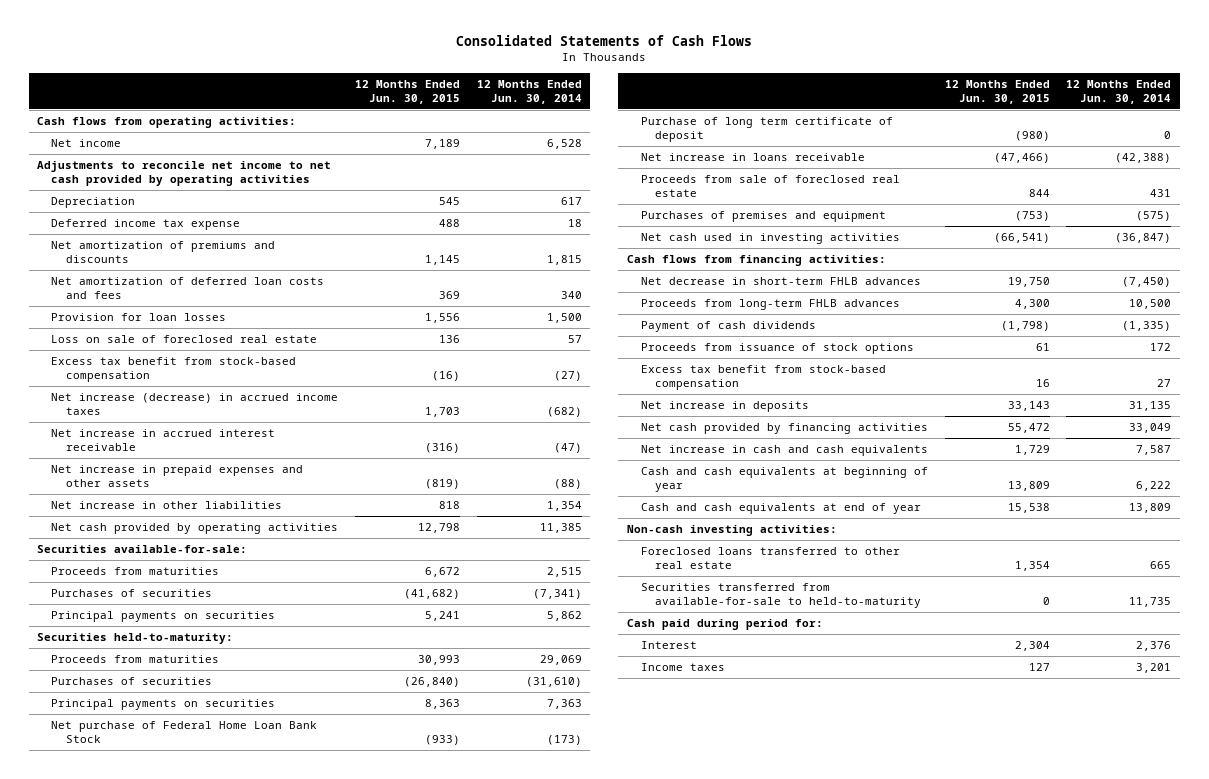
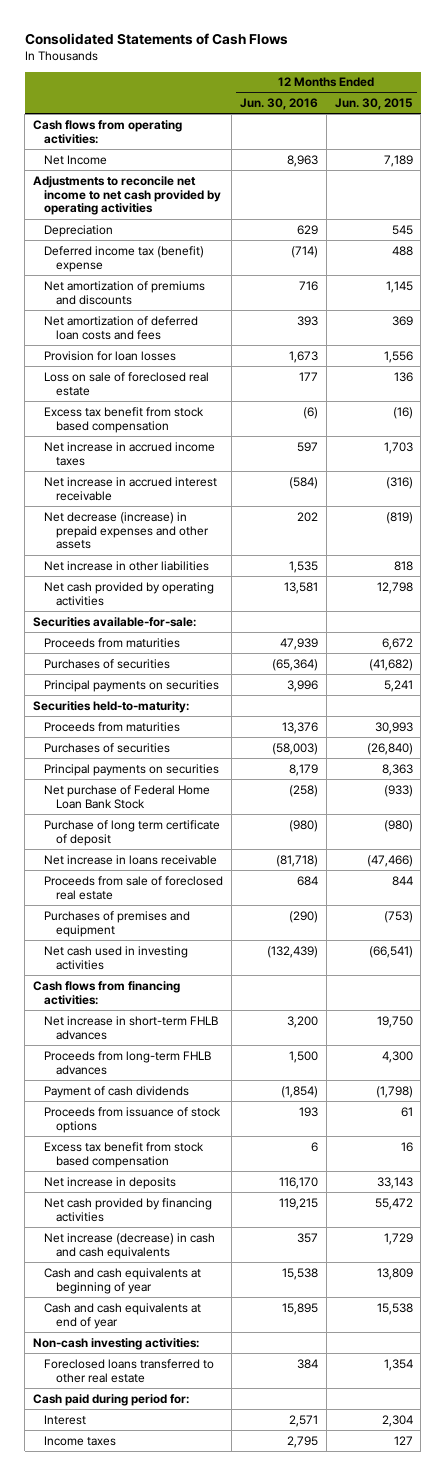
[476,79,582,104] 12 Months Ended Jun. 30, 2014 -> none
none -> [239,98,318,111] Jun. 30, 2016
[51,139,122,148] Net income -> [44,154,108,165] Net Income
[51,219,241,231] Deferred income tax expense -> [44,245,205,272] Deferred income tax (benefit) expense
[51,357,297,383] Excess tax benefit from stock-based compensation -> [44,406,205,433] Excess tax benefit from stock based compensation
[51,393,339,416] Net increase (decrease) in accrued income taxes -> [44,441,216,466] Net increase in accrued income taxes
[51,465,304,488] Net increase in prepaid expenses and other assets -> [44,511,209,550] Net decrease (increase) in prepaid expenses and other assets
[640,277,921,286] Net decrease in short-term FHLB advances -> [44,1015,219,1040] Net increase in short-term FHLB advances
[640,365,886,391] Excess tax benefit from stock-based compensation -> [44,1141,205,1168] Excess tax benefit from stock based compensation
[640,445,928,457] Net increase in cash and cash equivalents -> [44,1232,216,1259] Net increase (decrease) in cash and cash equivalents
[640,583,922,609] Securities transferred from available-for-sale to held-to-maturity -> none

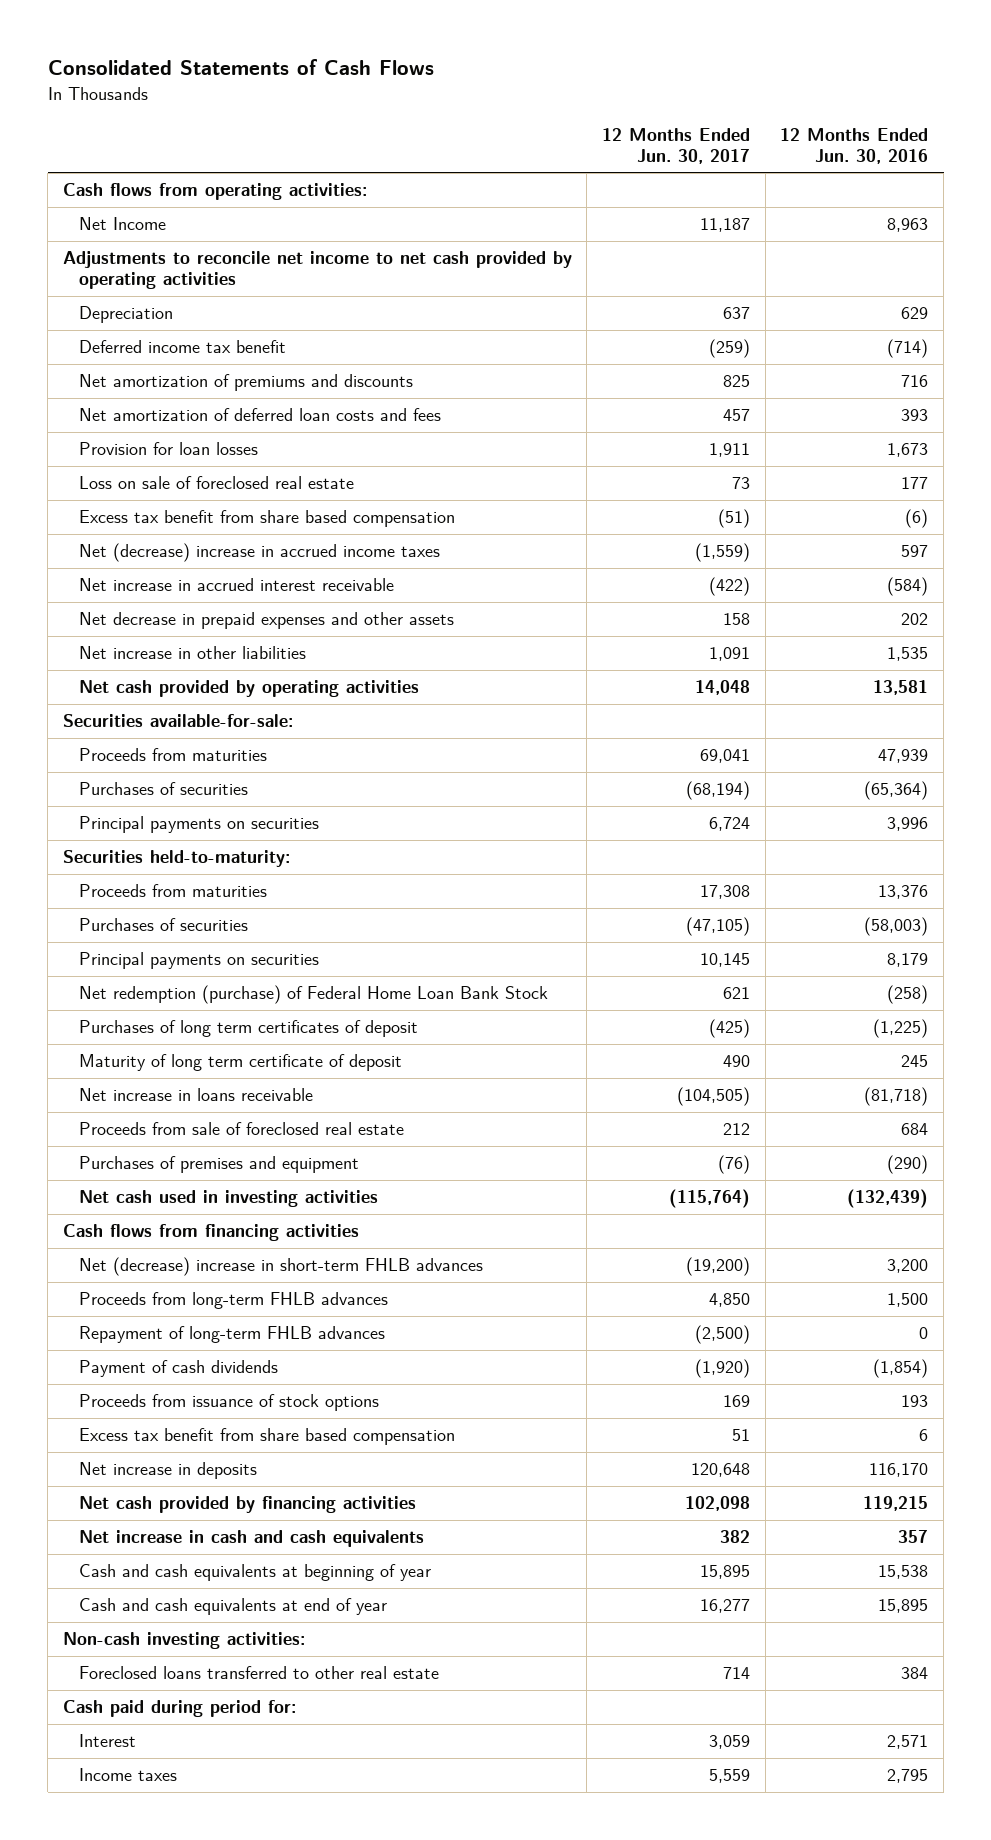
[334,98,413,111] Jun. 30, 2015 -> none
none -> [602,127,751,164] 12 Months Ended Jun. 30, 2017
[44,245,205,272] Deferred income tax (benefit) expense -> [79,340,287,354] Deferred income tax benefit
[44,406,205,433] Excess tax benefit from stock based compensation -> [79,510,456,528] Excess tax benefit from share based compensation
[44,441,216,466] Net increase in accrued income taxes -> [79,543,441,563] Net (decrease) increase in accrued income taxes
[44,511,209,550] Net decrease (increase) in prepaid expenses and other assets -> [79,612,455,630] Net decrease in prepaid expenses and other assets
[44,784,211,809] Net purchase of Federal Home Loan Bank Stock -> [79,985,549,1005] Net redemption (purchase) of Federal Home Loan Bank Stock
[44,819,221,846] Purchase of long term certificate of deposit -> [79,1020,419,1038] Purchases of long term certificates of deposit
[288,819,318,832] (980) -> [873,1019,929,1039] (1,225)
none -> [79,1054,403,1072] Maturity of long term certificate of deposit
[33,980,181,1005] Cash flows from financing activities: -> [62,1224,359,1242] Cash flows from financing activities
[44,1015,219,1040] Net increase in short-term FHLB advances -> [79,1257,484,1277] Net (decrease) increase in short-term FHLB advances
none -> [79,1326,386,1344] Repayment of long-term FHLB advances
[44,1141,205,1168] Excess tax benefit from stock based compensation -> [79,1428,456,1446] Excess tax benefit from share based compensation
[44,1232,216,1259] Net increase (decrease) in cash and cash equivalents -> [79,1530,425,1548] Net increase in cash and cash equivalents

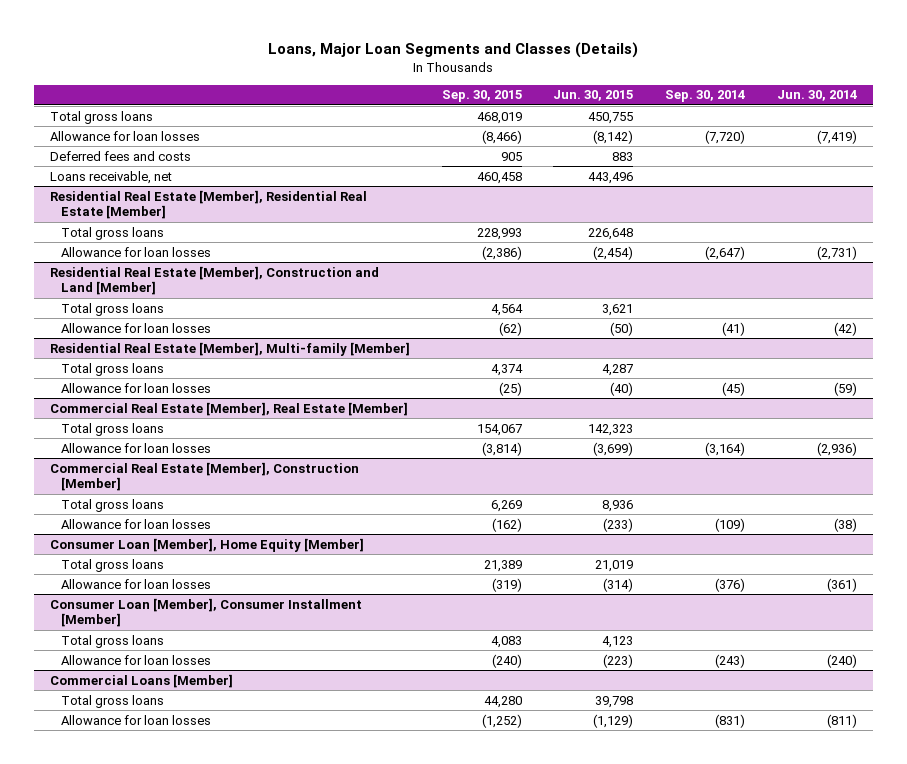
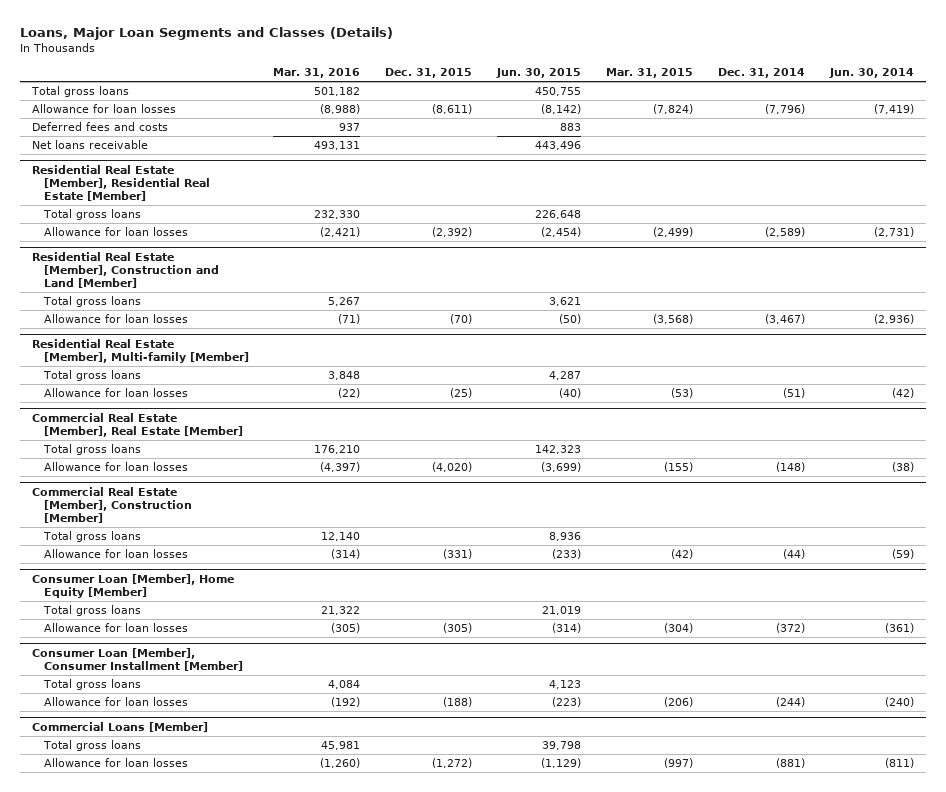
[441,90,522,103] Sep. 30, 2015 -> none
[665,90,746,103] Sep. 30, 2014 -> none
none -> [273,68,361,79] Mar. 31, 2016
none -> [385,68,473,79] Dec. 31, 2015
none -> [605,68,693,79] Mar. 31, 2015
none -> [717,68,805,79] Dec. 31, 2014
[49,170,172,184] Loans receivable, net -> [32,140,149,150] Net loans receivable
[834,321,858,336] (42) -> [873,314,914,325] (2,936)
[834,381,858,396] (59) -> [891,388,914,399] (42)
[817,441,858,456] (2,936) -> [891,462,914,473] (38)
[834,517,858,532] (38) -> [891,549,914,560] (59)

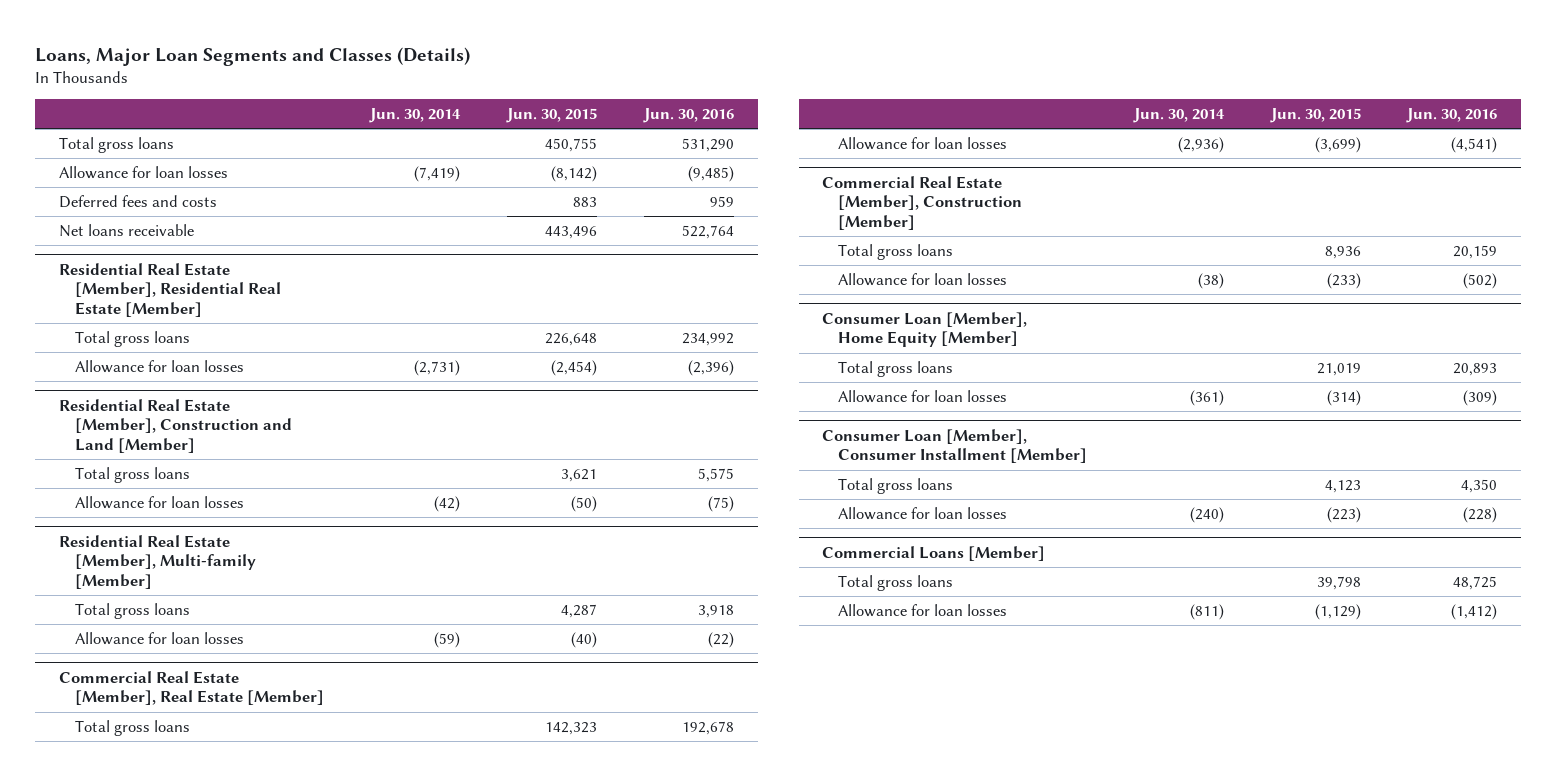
[273,68,361,79] Mar. 31, 2016 -> none
[385,68,473,79] Dec. 31, 2015 -> none
[605,68,693,79] Mar. 31, 2015 -> none
[717,68,805,79] Dec. 31, 2014 -> none
none -> [643,108,735,124] Jun. 30, 2016
[873,314,914,325] (2,936) -> [434,495,461,512] (42)
[891,388,914,399] (42) -> [434,631,461,648] (59)
[891,462,914,473] (38) -> [1177,136,1224,153] (2,936)
[891,549,914,560] (59) -> [1197,272,1224,289] (38)

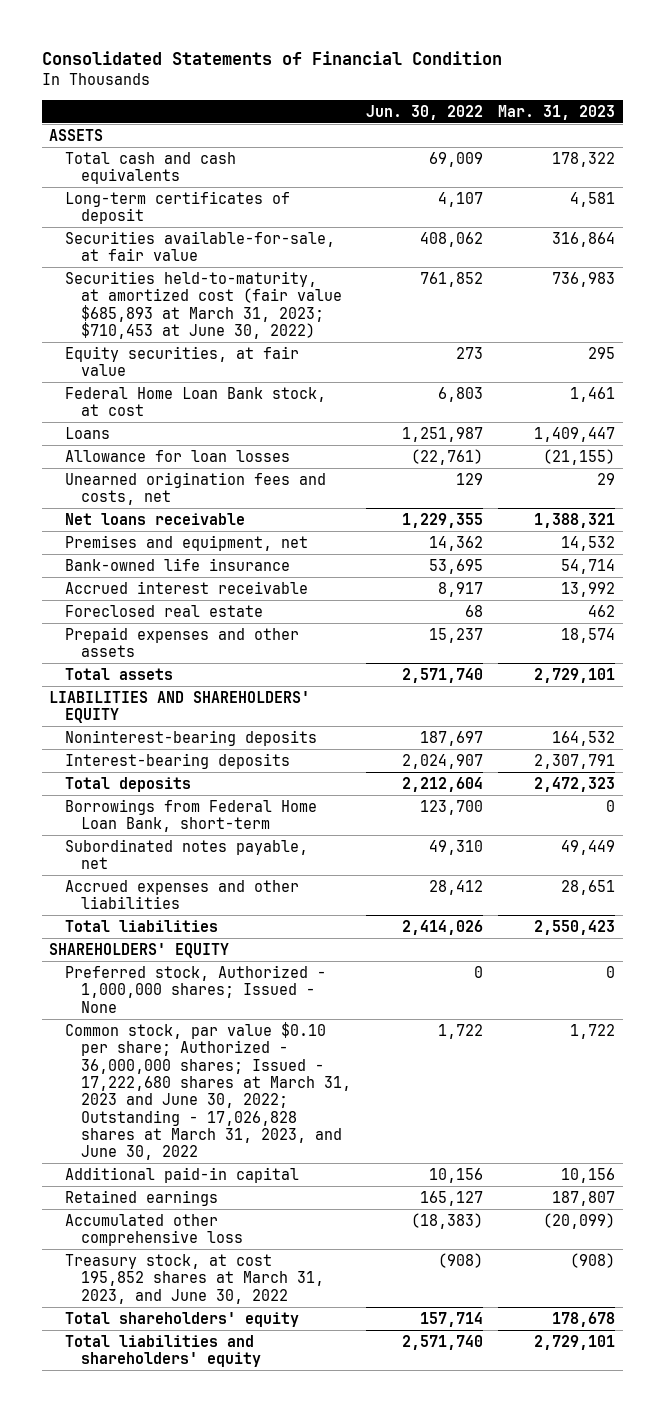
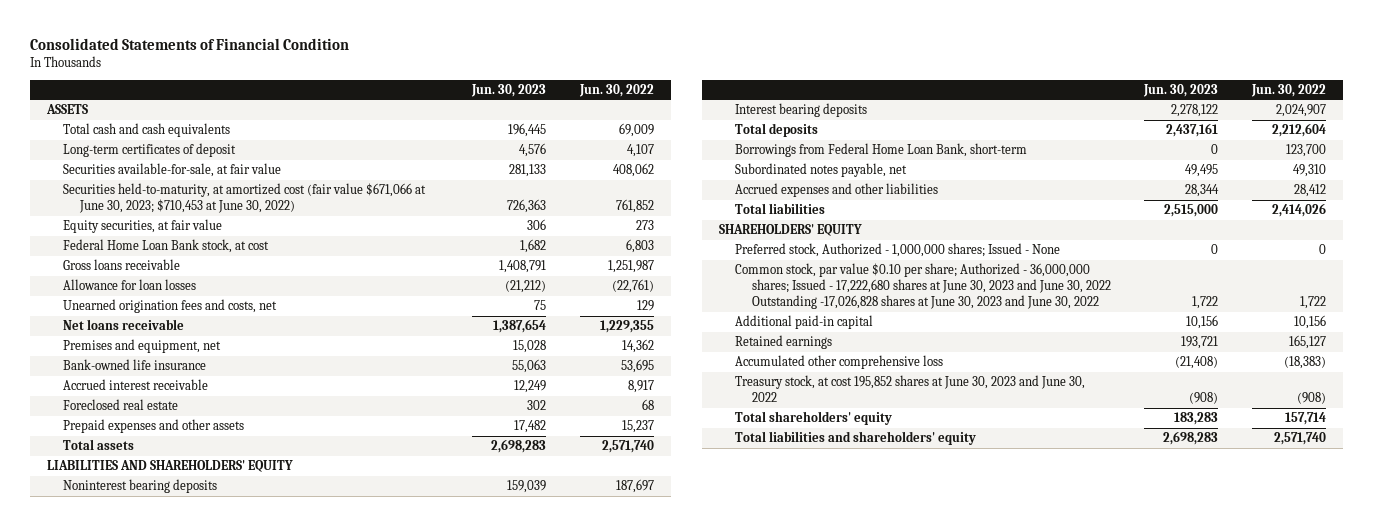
[498,104,616,120] Mar. 31, 2023 -> none
none -> [471,83,547,97] Jun. 30, 2023
[65,270,342,340] Securities held-to-maturity, at amortized cost (fair value $685,893 at March 31, 2023; $710,453 at June 30, 2022) -> [63,183,427,214] Securities held-to-maturity, at amortized cost (fair value $671,066 at June 30, 2023; $710,453 at June 30, 2022)
[65,426,111,439] Loans -> [63,259,181,271] Gross loans receivable
[65,729,318,746] Noninterest-bearing deposits -> [63,479,218,494] Noninterest bearing deposits
[65,752,291,769] Interest-bearing deposits -> [735,103,868,118] Interest bearing deposits
[65,1021,351,1161] Common stock, par value $0.10 per share; Authorized - 36,000,000 shares; Issued - 17,222,680 shares at March 31, 2023 and June 30, 2022; Outstanding - 17,026,828 shares at March 31, 2023, and June 30, 2022 -> [735,263,1111,310] Common stock, par value $0.10 per share; Authorized - 36,000,000 shares; Issued - 17,222,680 shares at June 30, 2023 and June 30, 2022 Outstanding -17,026,828 shares at June 30, 2023 and June 30, 2022
[65,1253,324,1304] Treasury stock, at cost 195,852 shares at March 31, 2023, and June 30, 2022 -> [735,375,1086,403] Treasury stock, at cost 195,852 shares at June 30, 2023 and June 30, 2022

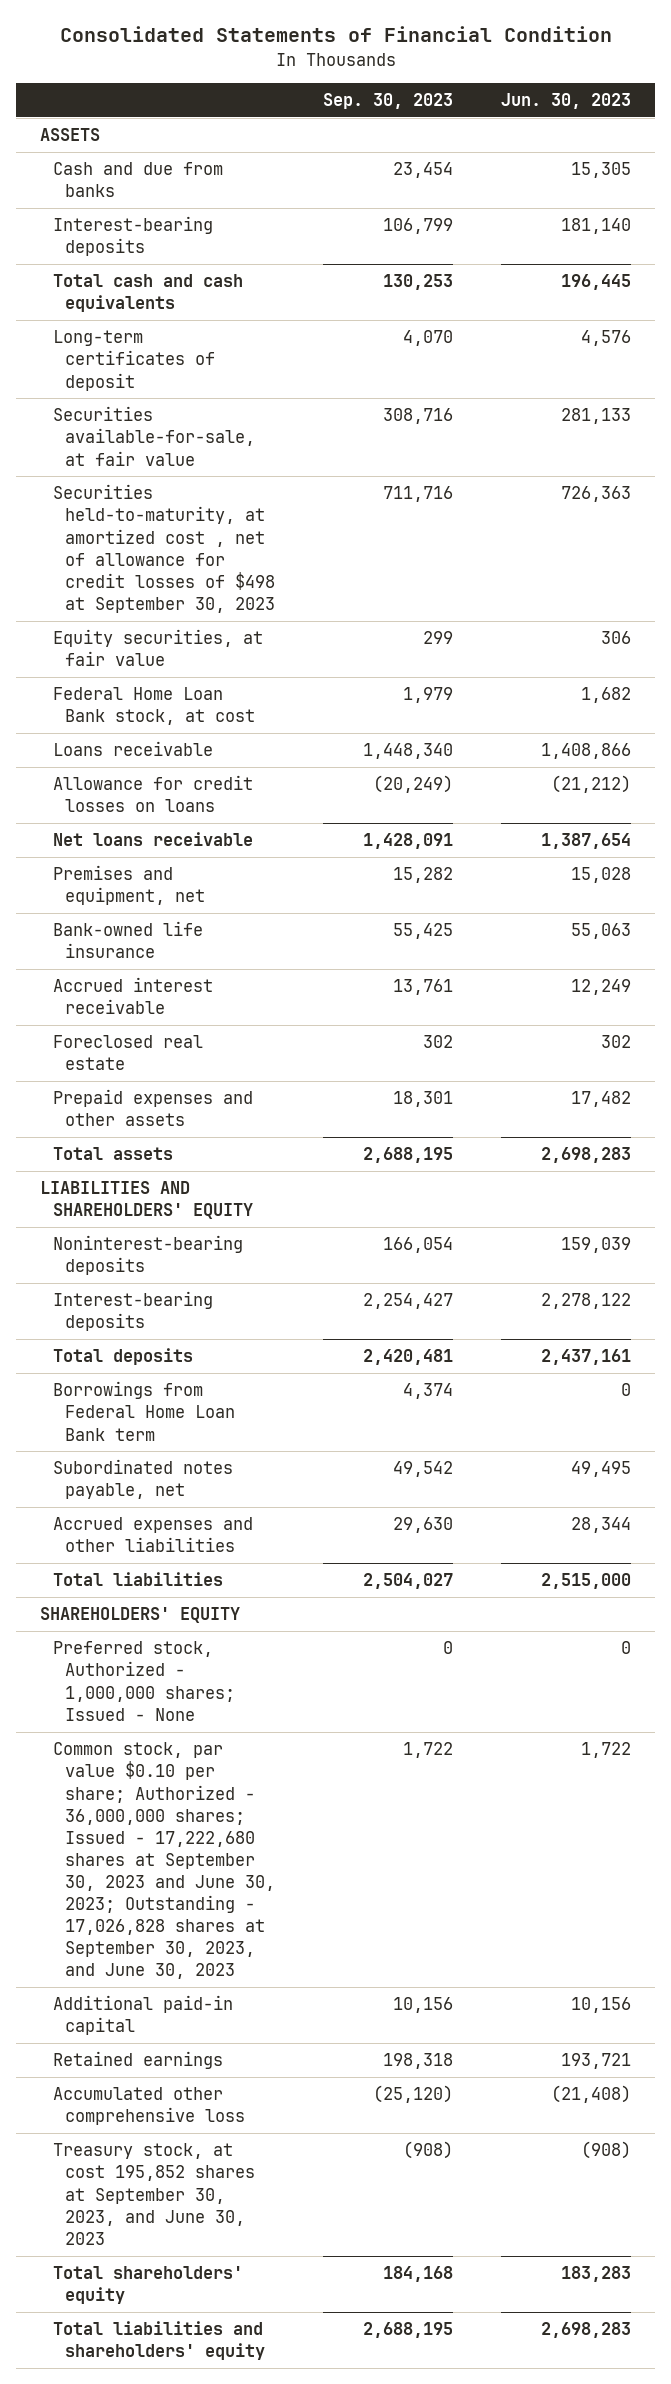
[578,83,654,97] Jun. 30, 2022 -> none
none -> [323,93,454,110] Sep. 30, 2023
none -> [52,162,223,198] Cash and due from banks
none -> [52,216,213,257] Interest-bearing deposits
[63,183,427,214] Securities held-to-maturity, at amortized cost (fair value $671,066 at June 30, 2023; $710,453 at June 30, 2022) -> [52,484,276,613] Securities held-to-maturity, at amortized cost , net of allowance for credit losses of $498 at September 30, 2023
[63,299,278,314] Unearned origination fees and costs, net -> none
[63,259,181,271] Gross loans receivable -> [52,741,213,757] Loans receivable
[499,260,547,274] 1,408,791 -> [541,743,632,760] 1,408,866
[63,279,197,291] Allowance for loan losses -> [52,775,253,813] Allowance for credit losses on loans
[63,479,218,494] Noninterest bearing deposits -> [52,1235,243,1276] Noninterest-bearing deposits
[735,103,868,118] Interest bearing deposits -> [52,1291,213,1332] Interest-bearing deposits
[735,143,1028,158] Borrowings from Federal Home Loan Bank, short-term -> [52,1381,236,1441] Borrowings from Federal Home Loan Bank term
[735,263,1111,310] Common stock, par value $0.10 per share; Authorized - 36,000,000 shares; Issued - 17,222,680 shares at June 30, 2023 and June 30, 2022 Outstanding -17,026,828 shares at June 30, 2023 and June 30, 2022 -> [52,1742,276,1980] Common stock, par value $0.10 per share; Authorized - 36,000,000 shares; Issued - 17,222,680 shares at September 30, 2023 and June 30, 2023; Outstanding - 17,026,828 shares at September 30, 2023, and June 30, 2023
[735,375,1086,403] Treasury stock, at cost 195,852 shares at June 30, 2023 and June 30, 2022 -> [52,2143,256,2245] Treasury stock, at cost 195,852 shares at September 30, 2023, and June 30, 2023

